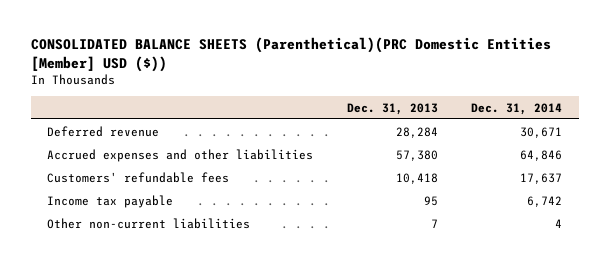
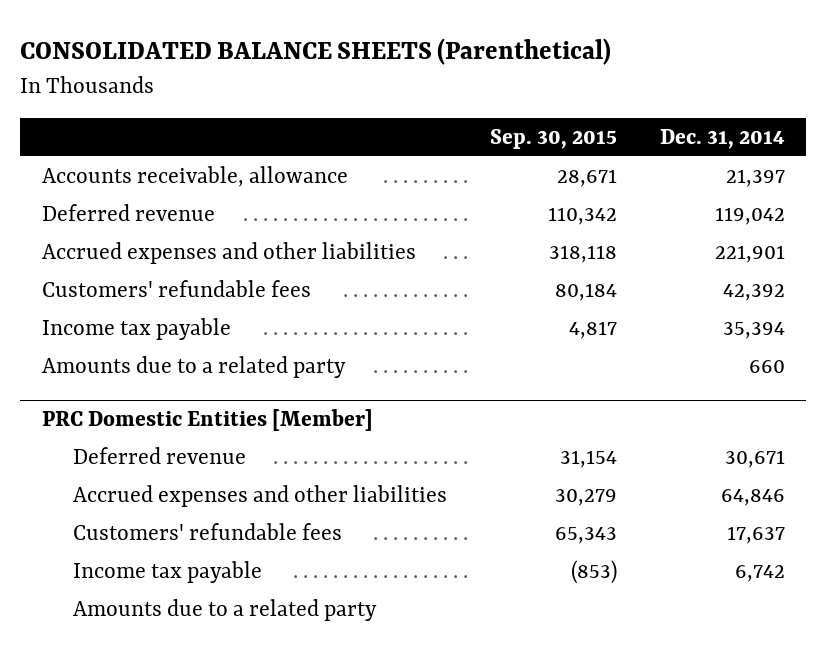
[30,37,551,73] CONSOLIDATED BALANCE SHEETS (Parenthetical)(PRC Domestic Entities [Member] USD ($)) -> [20,37,612,65] CONSOLIDATED BALANCE SHEETS (Parenthetical)
[346,102,438,115] Dec. 31, 2013 -> none
none -> [489,128,617,149] Sep. 30, 2015
none -> [41,166,348,188] Accounts receivable, allowance
none -> [41,204,215,222] Deferred revenue
none -> [41,242,416,265] Accrued expenses and other liabilities
none -> [41,280,311,298] Customers' refundable fees
none -> [41,318,231,341] Income tax payable
none -> [41,356,346,379] Amounts due to a related party
none -> [41,409,373,432] PRC Domestic Entities [Member]
[47,217,251,229] Other non-current liabilities -> none
none -> [72,599,377,622] Amounts due to a related party

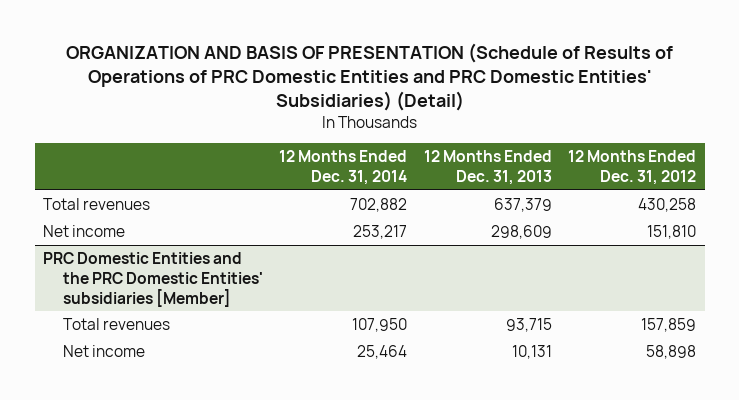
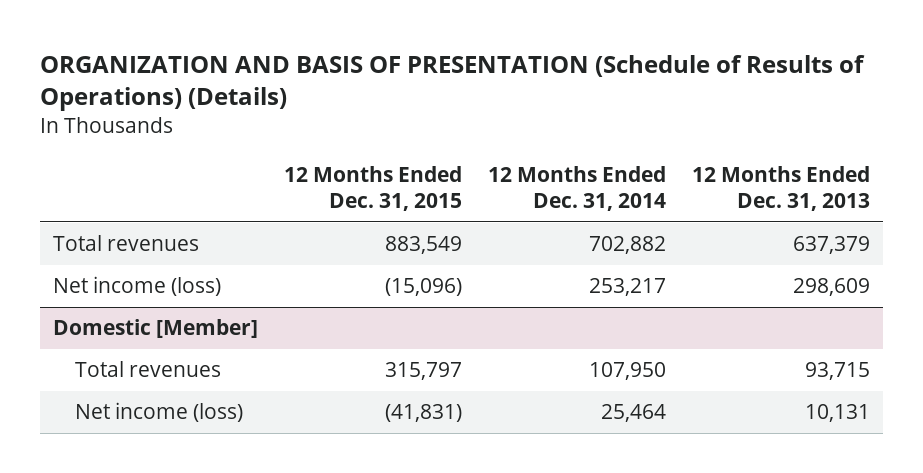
[65,42,673,111] ORGANIZATION AND BASIS OF PRESENTATION (Schedule of Results of Operations of PRC Domestic Entities and PRC Domestic Entities' Subsidiaries) (Detail) -> [40,54,866,112] ORGANIZATION AND BASIS OF PRESENTATION (Schedule of Results of Operations) (Details)
[568,150,697,186] 12 Months Ended Dec. 31, 2012 -> none
none -> [284,166,463,212] 12 Months Ended Dec. 31, 2015
[42,224,125,237] Net income -> [53,276,222,297] Net income (loss)
[42,251,263,307] PRC Domestic Entities and the PRC Domestic Entities' subsidiaries [Member] -> [53,319,259,339] Domestic [Member]
[62,344,145,357] Net income -> [74,402,243,423] Net income (loss)

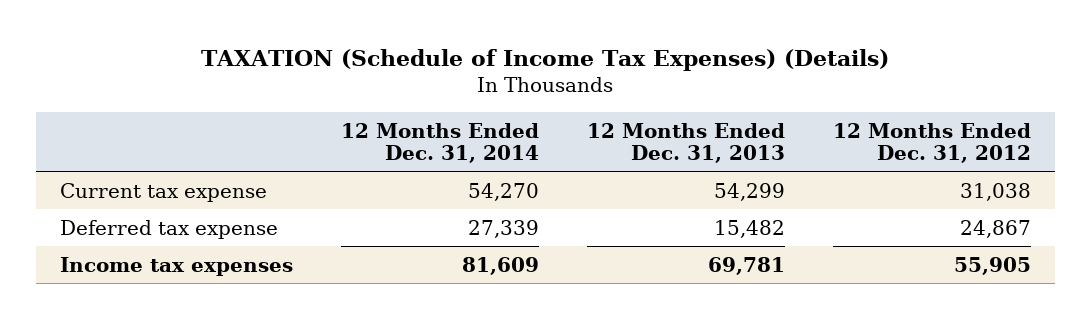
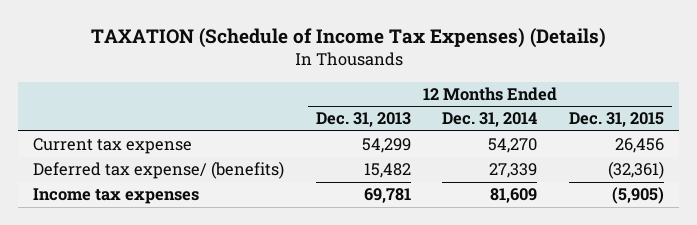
[832,122,1031,163] 12 Months Ended Dec. 31, 2012 -> none
none -> [568,112,664,128] Dec. 31, 2015
[60,219,279,239] Deferred tax expense -> [33,161,285,180] Deferred tax expense/ (benefits)

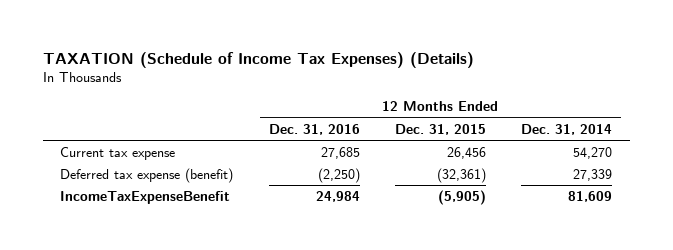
[315,112,411,128] Dec. 31, 2013 -> none
none -> [268,123,360,135] Dec. 31, 2016
[33,161,285,180] Deferred tax expense/ (benefits) -> [60,167,234,183] Deferred tax expense (benefit)
[33,188,200,205] Income tax expenses -> [60,190,231,204] IncomeTaxExpenseBenefit

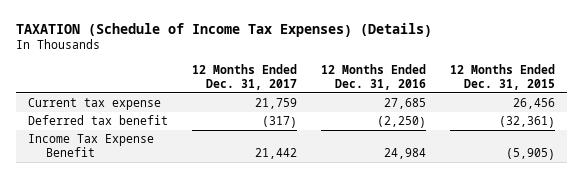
[521,123,613,135] Dec. 31, 2014 -> none
none -> [191,63,297,91] 12 Months Ended Dec. 31, 2017
[60,167,234,183] Deferred tax expense (benefit) -> [27,114,168,125] Deferred tax benefit
[60,190,231,204] IncomeTaxExpenseBenefit -> [27,133,154,158] Income Tax Expense Benefit

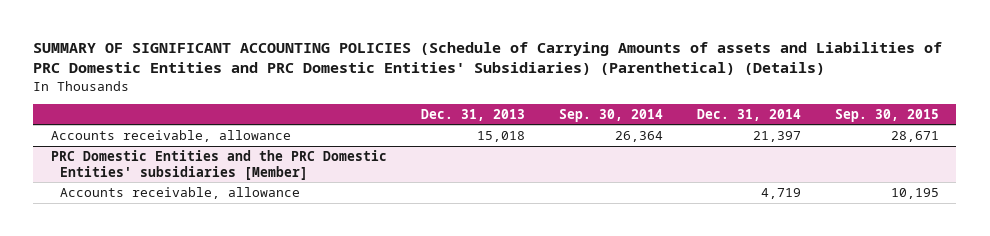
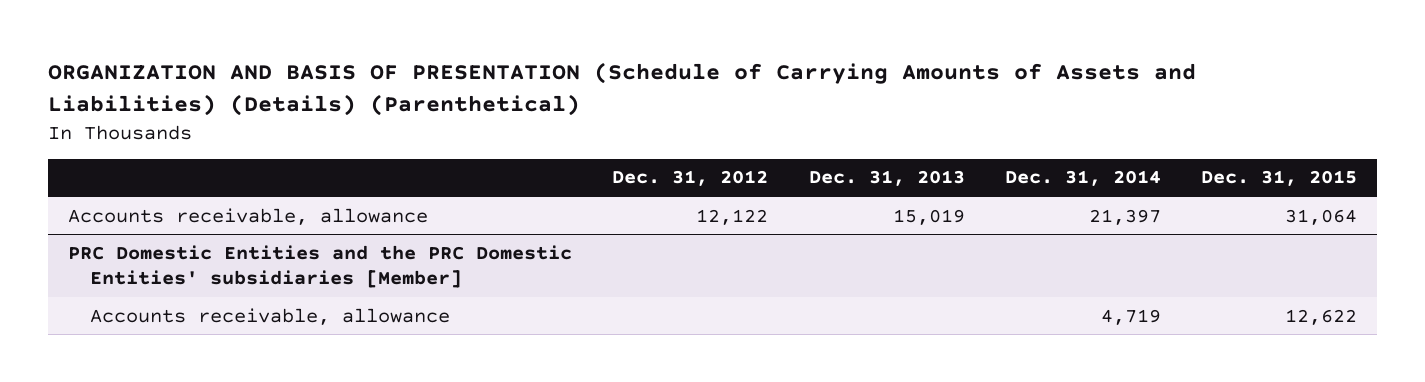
[33,42,943,76] SUMMARY OF SIGNIFICANT ACCOUNTING POLICIES (Schedule of Carrying Amounts of assets and Liabilities of PRC Domestic Entities and PRC Domestic Entities' Subsidiaries) (Parenthetical) (Details) -> [47,62,1196,116] ORGANIZATION AND BASIS OF PRESENTATION (Schedule of Carrying Amounts of Assets and Liabilities) (Details) (Parenthetical)
[558,108,663,122] Sep. 30, 2014 -> none
[835,108,940,122] Sep. 30, 2015 -> none
none -> [612,170,769,187] Dec. 31, 2012
none -> [1201,170,1358,187] Dec. 31, 2015
[476,130,525,142] 15,018 -> [892,208,965,225] 15,019

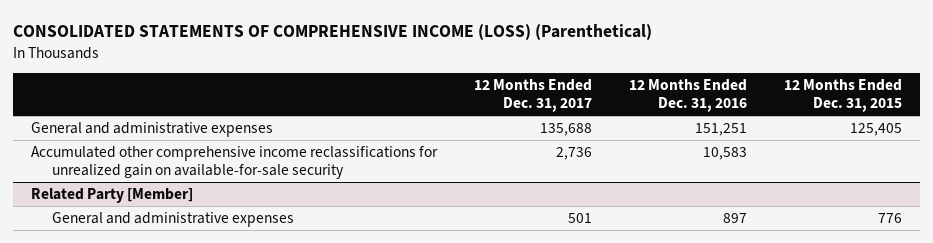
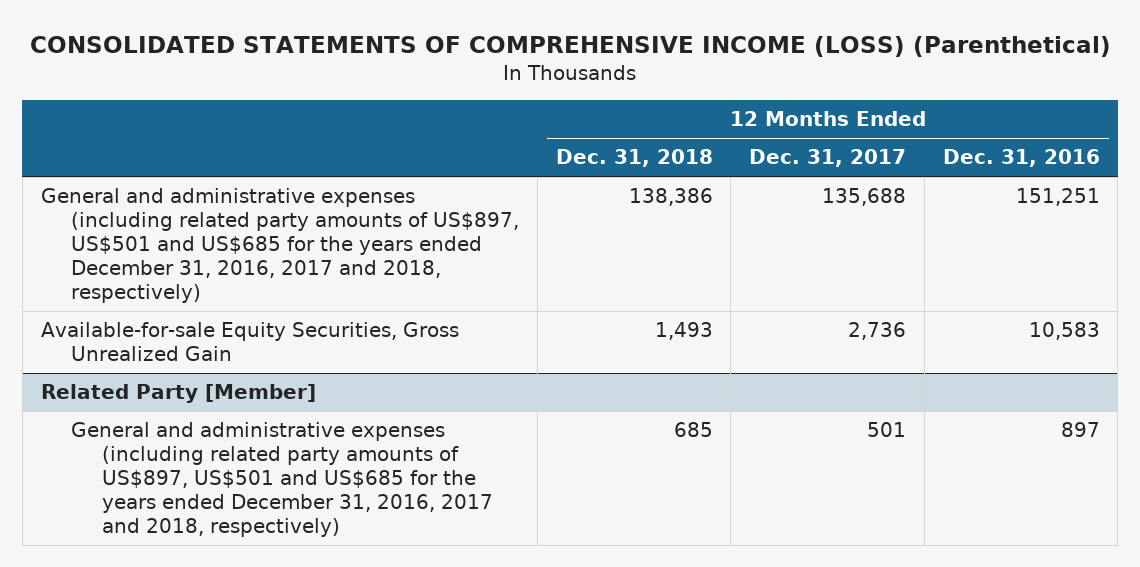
[783,79,902,113] 12 Months Ended Dec. 31, 2015 -> none
none -> [555,149,713,168] Dec. 31, 2018
[31,122,274,138] General and administrative expenses -> [40,188,520,304] General and administrative expenses (including related party amounts of US$897, US$501 and US$685 for the years ended December 31, 2016, 2017 and 2018, respectively)
[31,146,439,180] Accumulated other comprehensive income reclassifications for unrealized gain on available-for-sale security -> [40,322,459,362] Available-for-sale Equity Securities, Gross Unrealized Gain
[51,212,294,228] General and administrative expenses -> [71,422,494,538] General and administrative expenses (including related party amounts of US$897, US$501 and US$685 for the years ended December 31, 2016, 2017 and 2018, respectively)

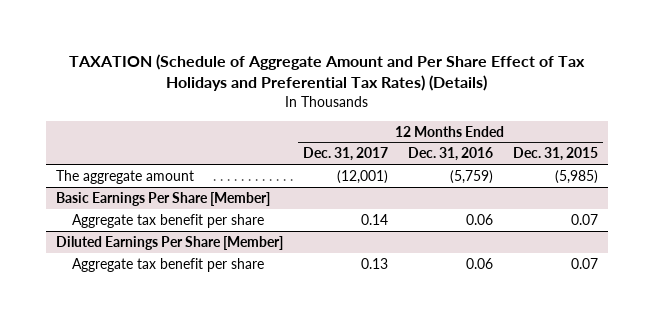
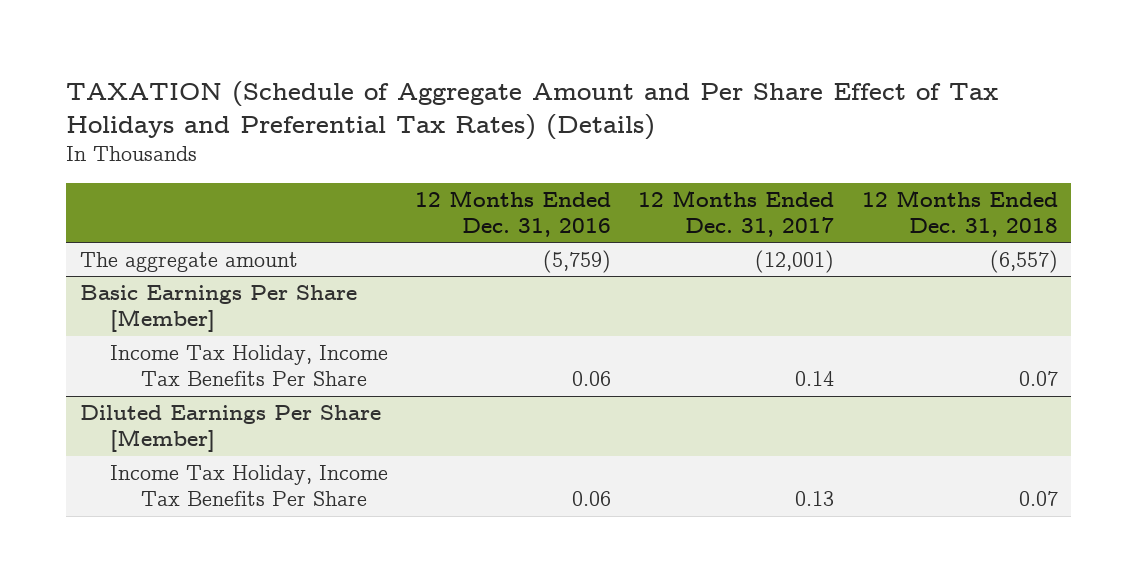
[512,147,598,162] Dec. 31, 2015 -> none
none -> [861,189,1058,238] 12 Months Ended Dec. 31, 2018
[71,213,264,228] Aggregate tax benefit per share -> [110,345,389,387] Income Tax Holiday, Income Tax Benefits Per Share
[71,257,264,272] Aggregate tax benefit per share -> [110,465,389,507] Income Tax Holiday, Income Tax Benefits Per Share

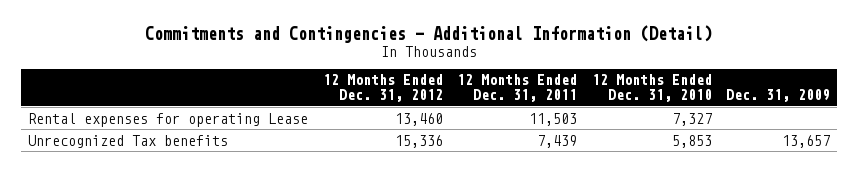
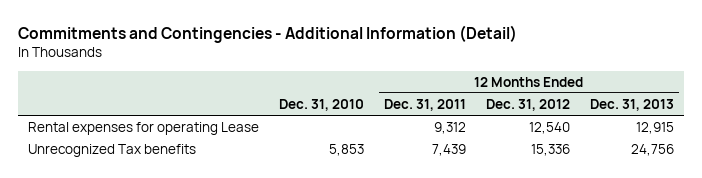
[591,74,712,103] 12 Months Ended Dec. 31, 2010 -> none
[725,89,830,103] Dec. 31, 2009 -> none
none -> [278,98,364,111] Dec. 31, 2010
none -> [590,98,675,111] Dec. 31, 2013
[394,112,443,126] 13,460 -> [529,122,571,135] 12,540
[529,112,578,126] 11,503 -> [433,122,466,135] 9,312

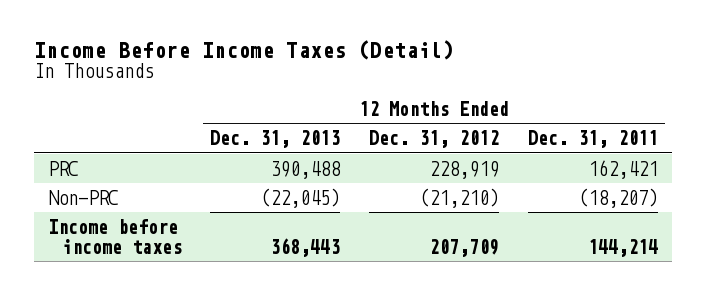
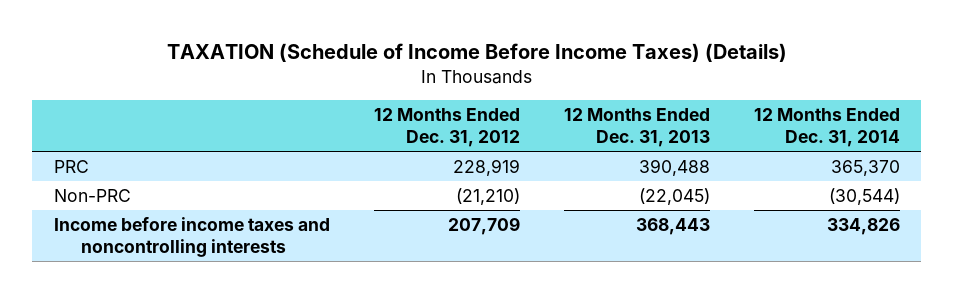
[33,39,454,60] Income Before Income Taxes (Detail) -> [166,43,787,63] TAXATION (Schedule of Income Before Income Taxes) (Details)
[527,129,658,148] Dec. 31, 2011 -> none
none -> [753,107,900,148] 12 Months Ended Dec. 31, 2014
[48,218,182,254] Income before income taxes -> [53,216,330,257] Income before income taxes and noncontrolling interests

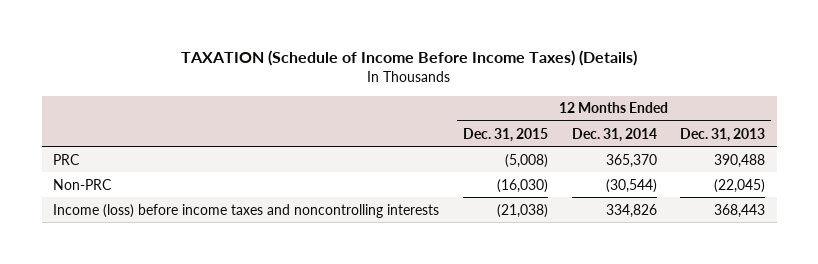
[373,107,520,148] 12 Months Ended Dec. 31, 2012 -> none
none -> [462,127,548,142] Dec. 31, 2015
[53,216,330,257] Income before income taxes and noncontrolling interests -> [53,203,440,218] Income (loss) before income taxes and noncontrolling interests

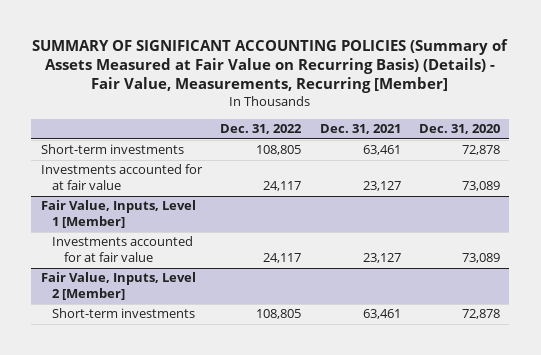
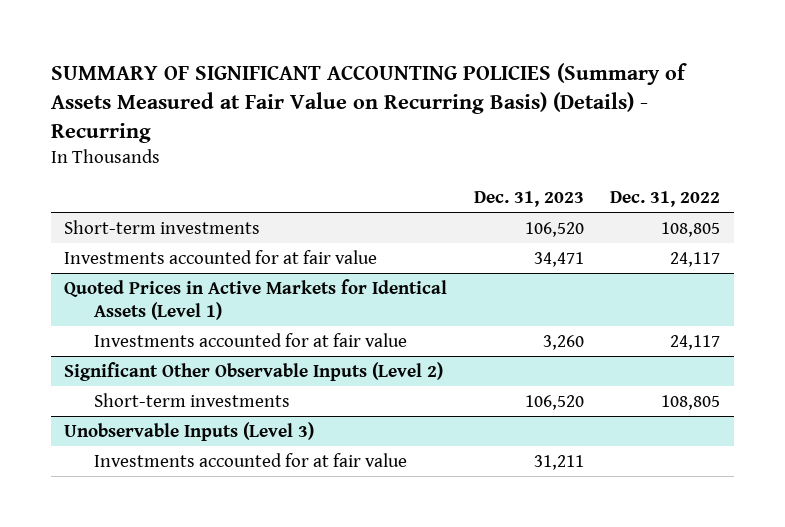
[32,38,509,94] SUMMARY OF SIGNIFICANT ACCOUNTING POLICIES (Summary of Assets Measured at Fair Value on Recurring Basis) (Details) - Fair Value, Measurements, Recurring [Member] -> [50,62,687,144] SUMMARY OF SIGNIFICANT ACCOUNTING POLICIES (Summary of Assets Measured at Fair Value on Recurring Basis) (Details) - Recurring
[319,124,401,135] Dec. 31, 2021 -> none
[419,124,501,135] Dec. 31, 2020 -> none
none -> [473,190,584,207] Dec. 31, 2023
[40,200,196,229] Fair Value, Inputs, Level 1 [Member] -> [64,278,448,320] Quoted Prices in Active Markets for Identical Assets (Level 1)
[40,272,196,301] Fair Value, Inputs, Level 2 [Member] -> [64,361,444,381] Significant Other Observable Inputs (Level 2)
none -> [64,421,315,441] Unobservable Inputs (Level 3)
none -> [94,452,408,467] Investments accounted for at fair value

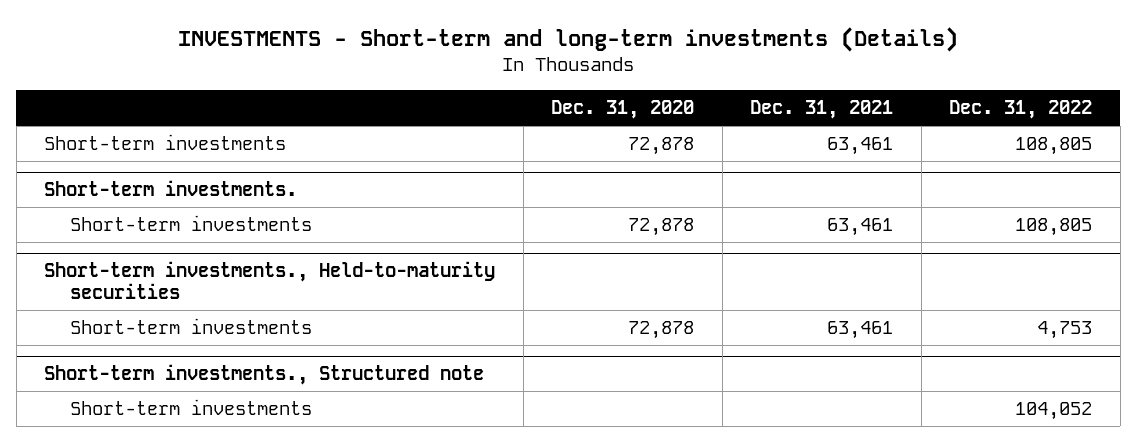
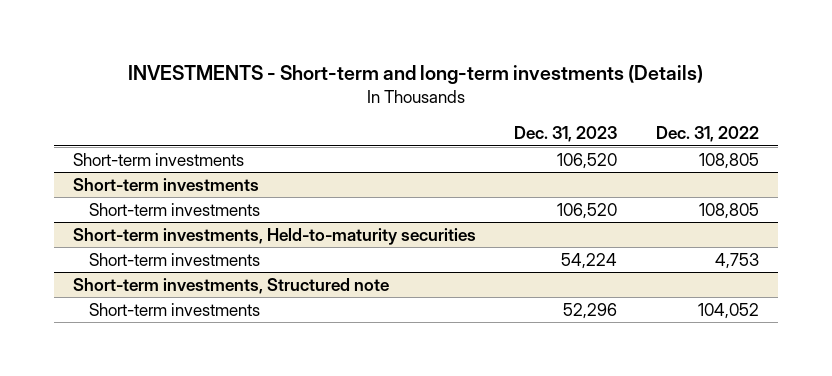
[551,100,695,120] Dec. 31, 2020 -> none
[750,100,894,120] Dec. 31, 2021 -> none
none -> [514,126,618,143] Dec. 31, 2023
[44,180,298,197] Short-term investments. -> [73,177,260,191] Short-term investments
[44,261,496,300] Short-term investments., Held-to-maturity securities -> [73,227,477,245] Short-term investments, Held-to-maturity securities
[44,364,485,386] Short-term investments., Structured note -> [73,277,390,294] Short-term investments, Structured note

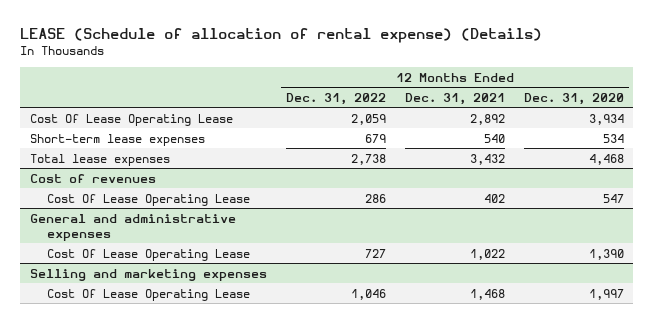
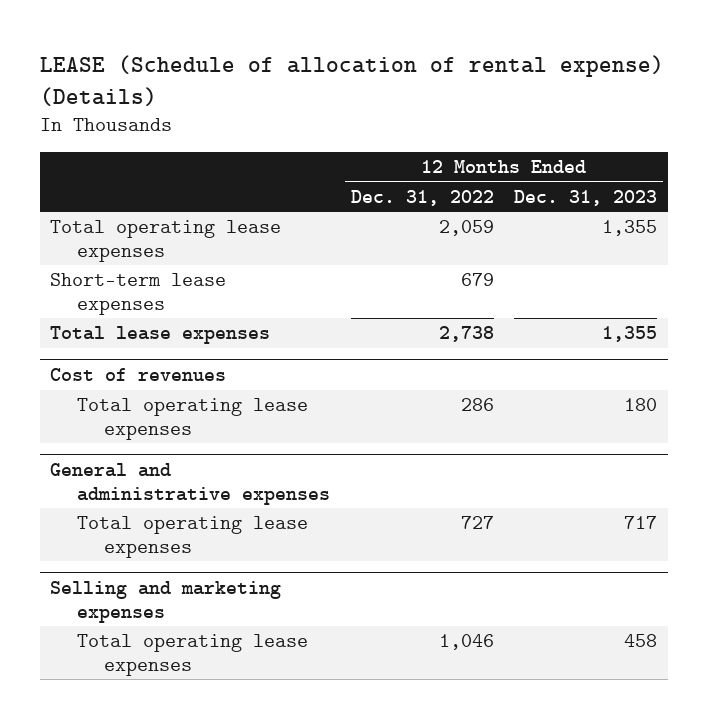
[404,92,505,105] Dec. 31, 2021 -> none
[523,92,624,105] Dec. 31, 2020 -> none
none -> [514,189,658,206] Dec. 31, 2023
[29,113,233,126] Cost Of Lease Operating Lease -> [50,220,282,262] Total operating lease expenses
[46,193,250,206] Cost Of Lease Operating Lease -> [76,398,308,440] Total operating lease expenses
[46,248,250,261] Cost Of Lease Operating Lease -> [76,516,308,558] Total operating lease expenses
[46,288,250,301] Cost Of Lease Operating Lease -> [76,634,308,676] Total operating lease expenses

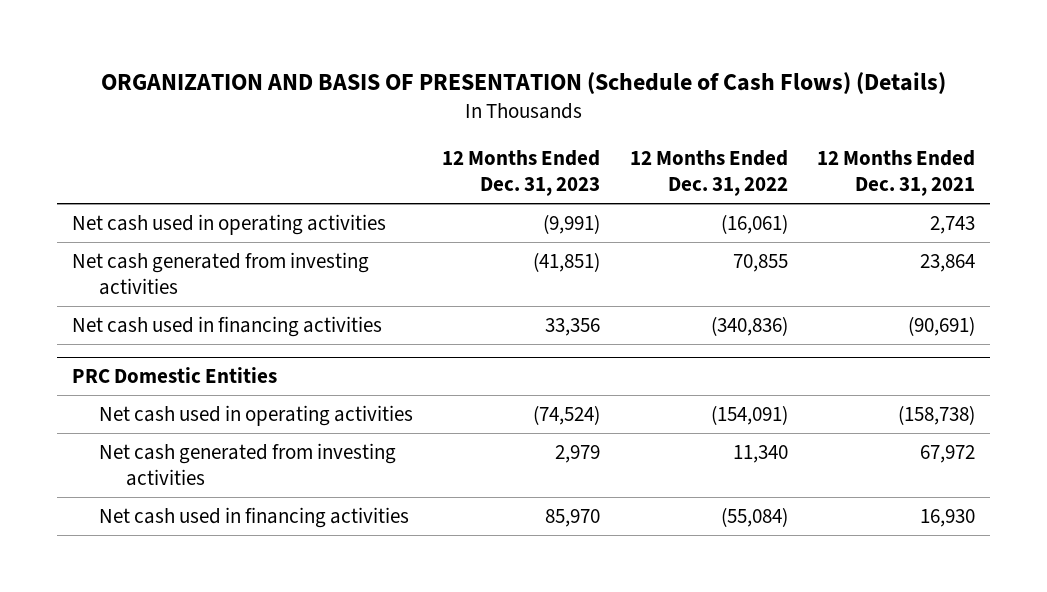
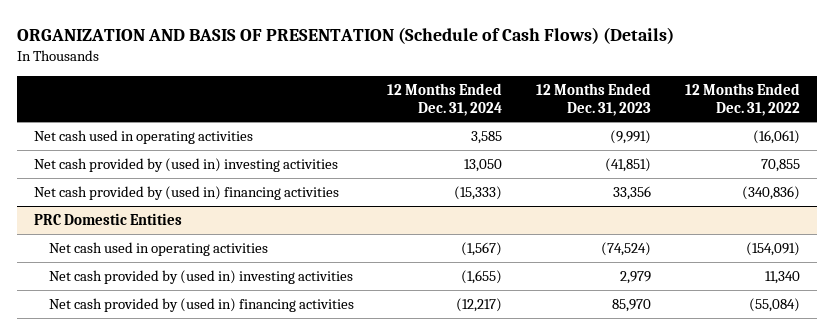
[817,149,976,197] 12 Months Ended Dec. 31, 2021 -> none
none -> [387,83,503,116] 12 Months Ended Dec. 31, 2024
[72,251,370,296] Net cash generated from investing activities -> [34,157,339,172] Net cash provided by (used in) investing activities
[72,315,383,337] Net cash used in financing activities -> [34,185,340,200] Net cash provided by (used in) financing activities
[98,442,396,487] Net cash generated from investing activities -> [48,269,353,284] Net cash provided by (used in) investing activities
[98,506,409,528] Net cash used in financing activities -> [48,297,354,312] Net cash provided by (used in) financing activities

